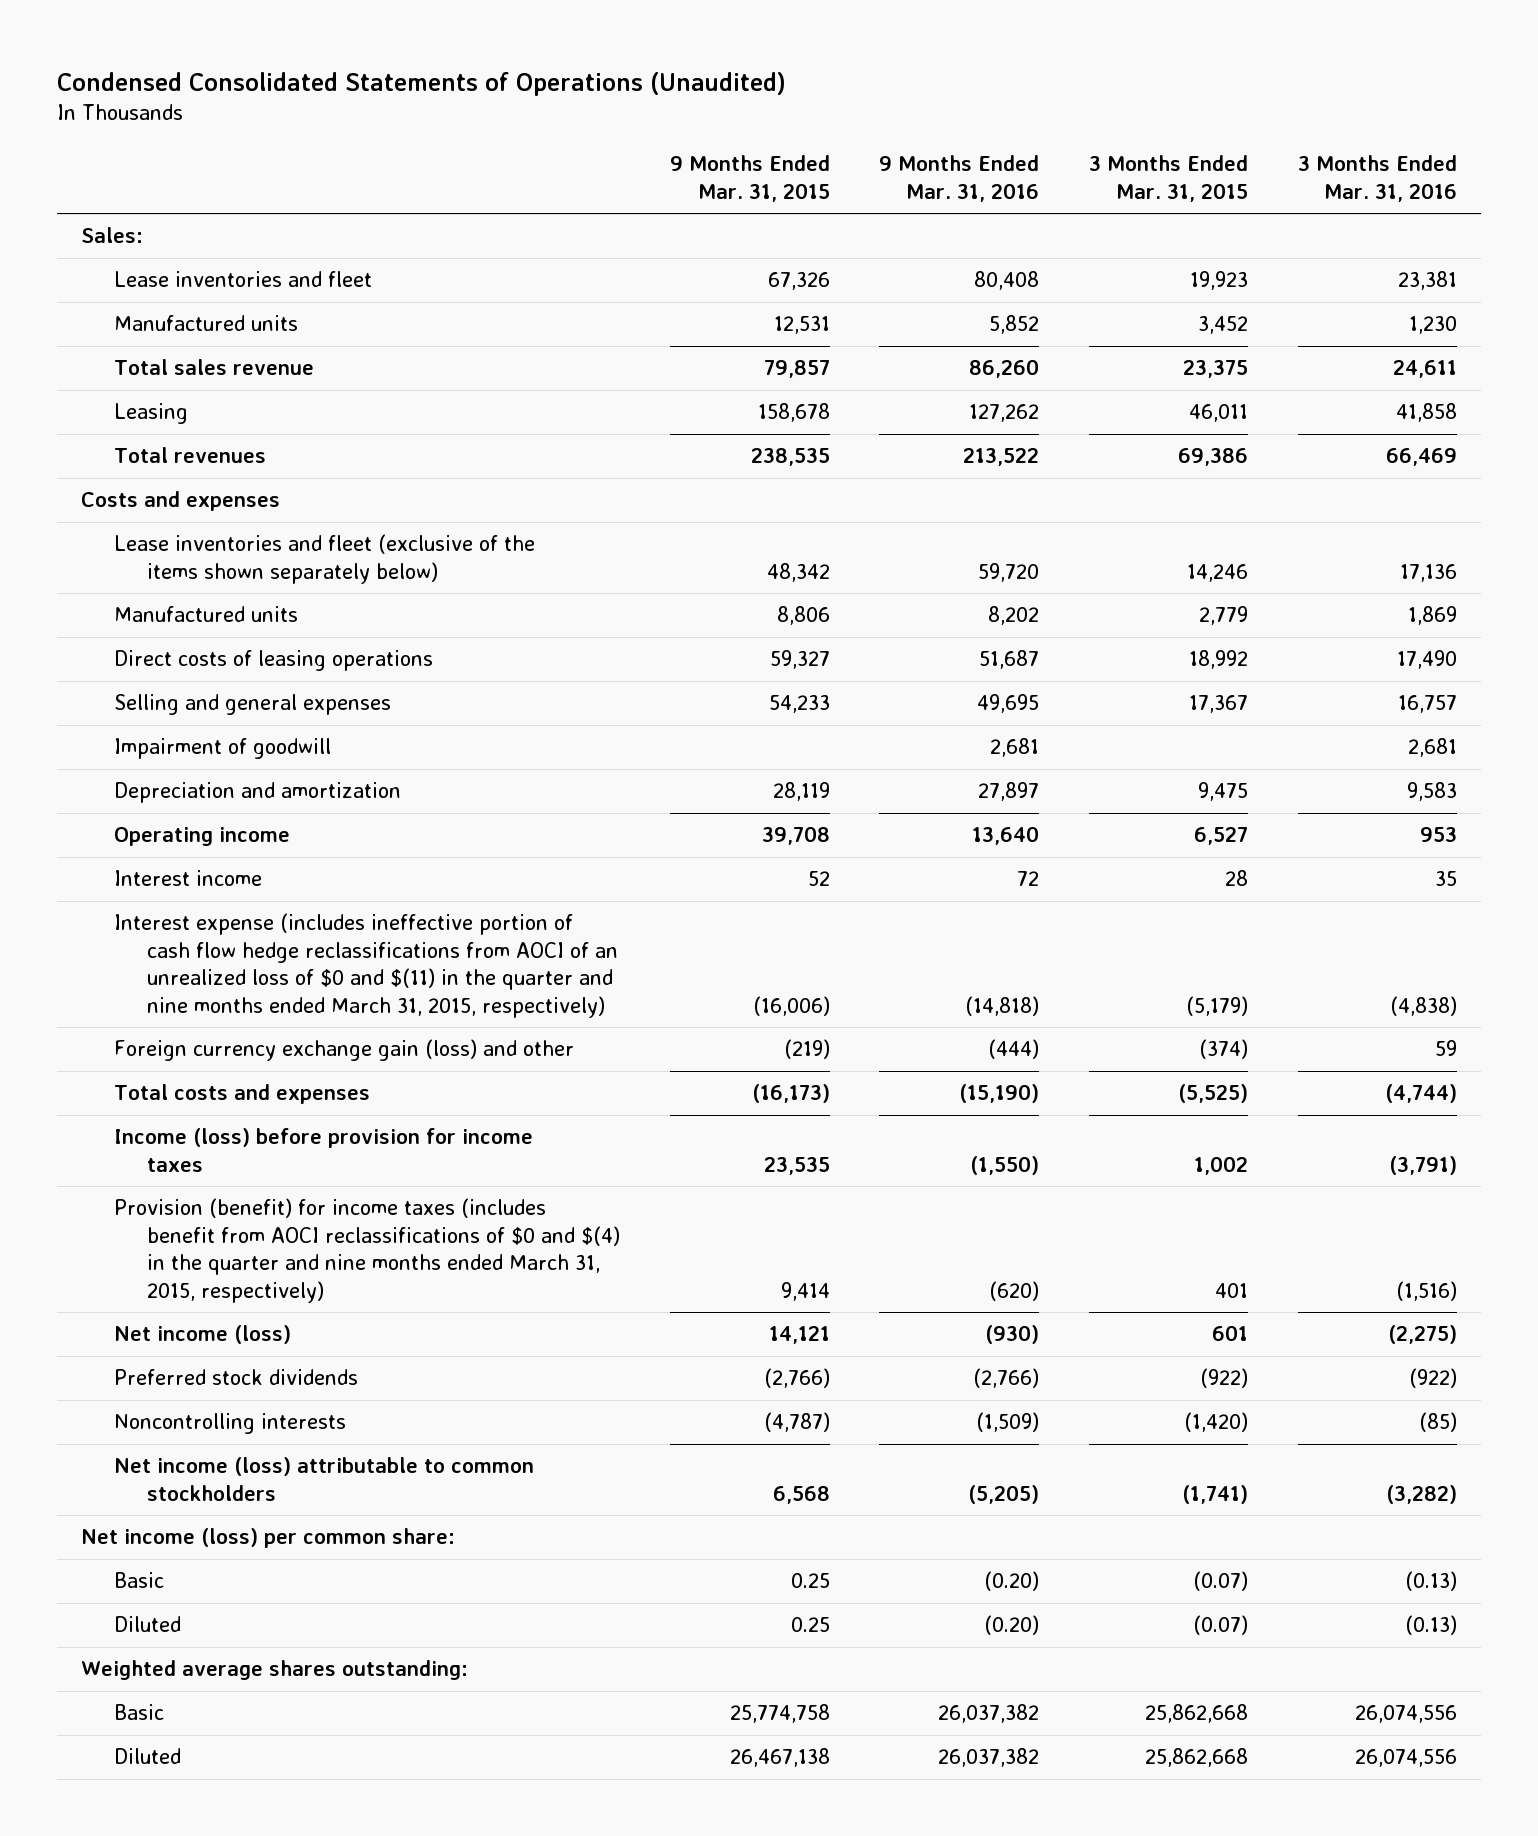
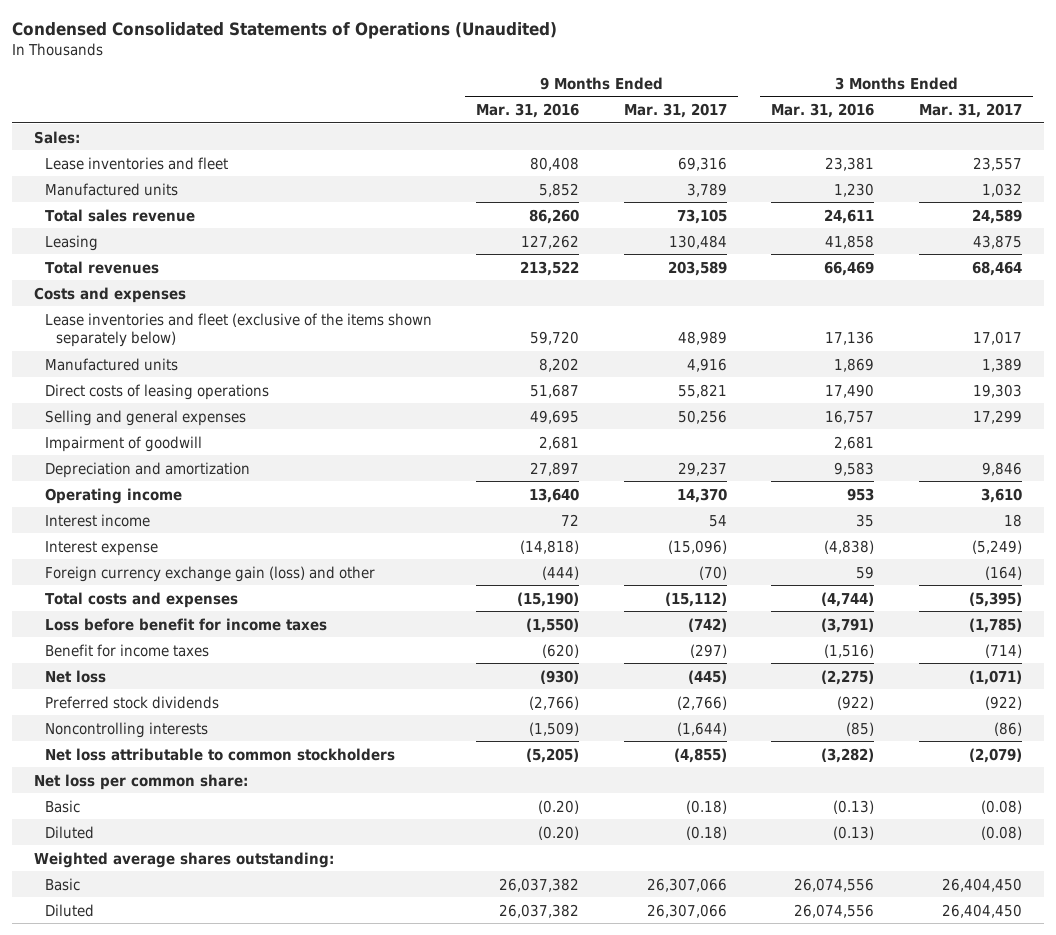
[669,155,830,202] 9 Months Ended Mar. 31, 2015 -> none
[1089,155,1249,202] 3 Months Ended Mar. 31, 2015 -> none
none -> [623,102,727,118] Mar. 31, 2017
none -> [918,102,1022,118] Mar. 31, 2017
[114,913,619,1018] Interest expense (includes ineffective portion of cash flow hedge reclassifications from AOCI of an unrealized loss of $0 and $(11) in the quarter and nine months ended March 31, 2015, respectively) -> [45,540,159,556] Interest expense
[114,1128,534,1172] Income (loss) before provision for income taxes -> [45,617,328,631] Loss before benefit for income taxes
[114,1198,621,1303] Provision (benefit) for income taxes (includes benefit from AOCI reclassifications of $0 and $(4) in the quarter and nine months ended March 31, 2015, respectively) -> [45,643,210,657] Benefit for income taxes
[114,1325,292,1345] Net income (loss) -> [45,669,107,683] Net loss
[114,1457,535,1501] Net income (loss) attributable to common stockholders -> [45,747,396,761] Net loss attributable to common stockholders
[81,1528,456,1549] Net income (loss) per common share: -> [34,773,249,790] Net loss per common share:

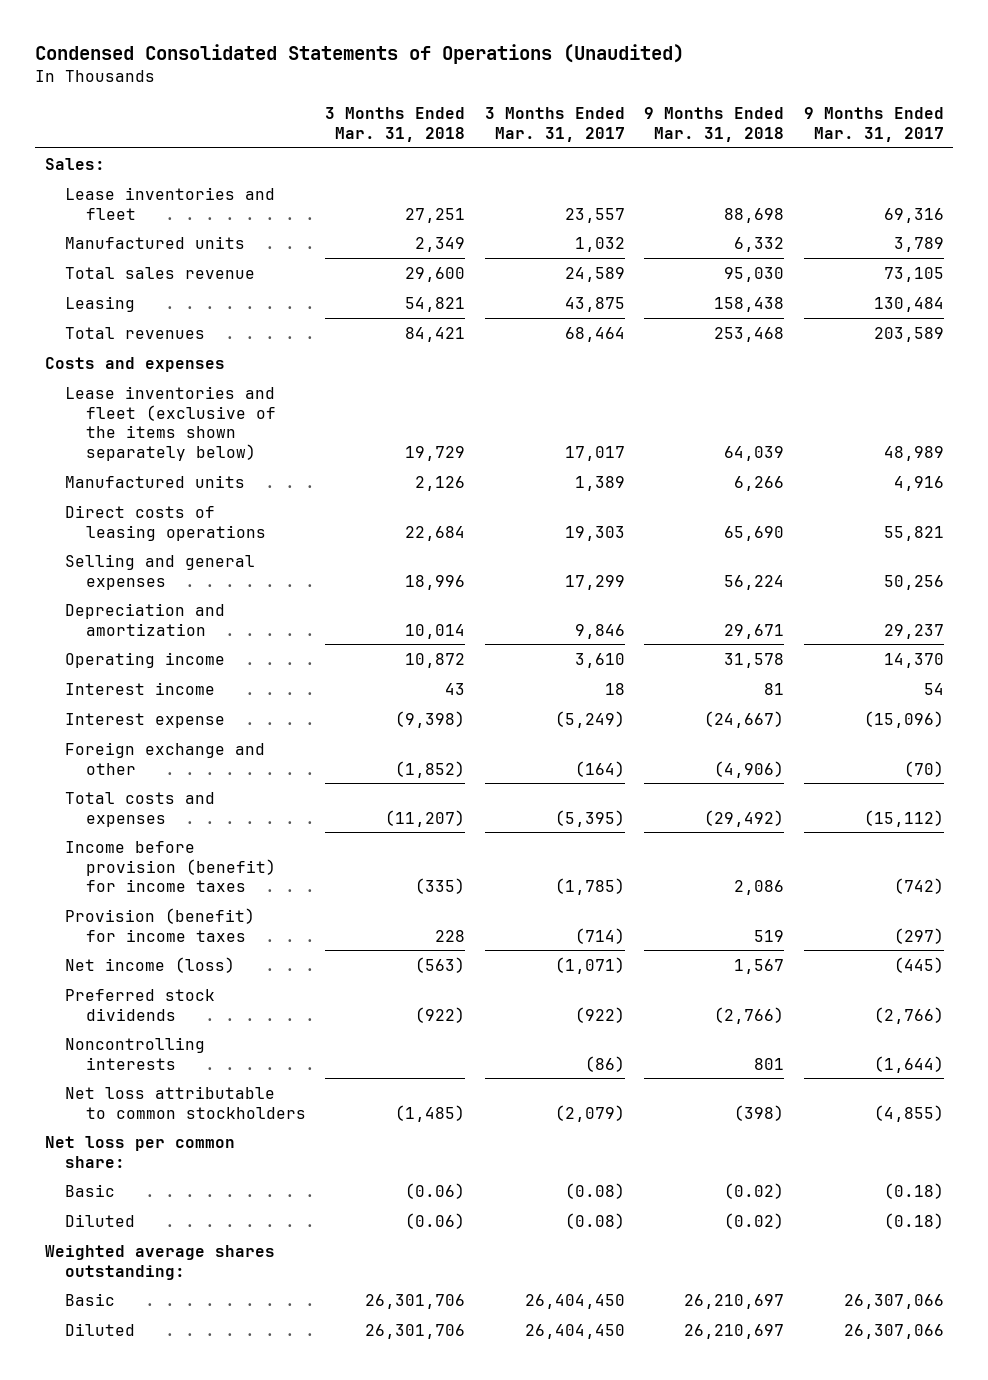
[476,102,580,118] Mar. 31, 2016 -> none
[771,102,875,118] Mar. 31, 2016 -> none
none -> [325,106,466,142] 3 Months Ended Mar. 31, 2018
none -> [644,106,785,142] 9 Months Ended Mar. 31, 2018
[45,435,203,452] Impairment of goodwill -> none
[45,565,376,582] Foreign currency exchange gain (loss) and other -> [65,741,266,775] Foreign exchange and other
[45,617,328,631] Loss before benefit for income taxes -> [65,840,276,893] Income before provision (benefit) for income taxes
[45,643,210,657] Benefit for income taxes -> [65,907,256,942] Provision (benefit) for income taxes
[45,669,107,683] Net loss -> [65,956,236,973] Net income (loss)

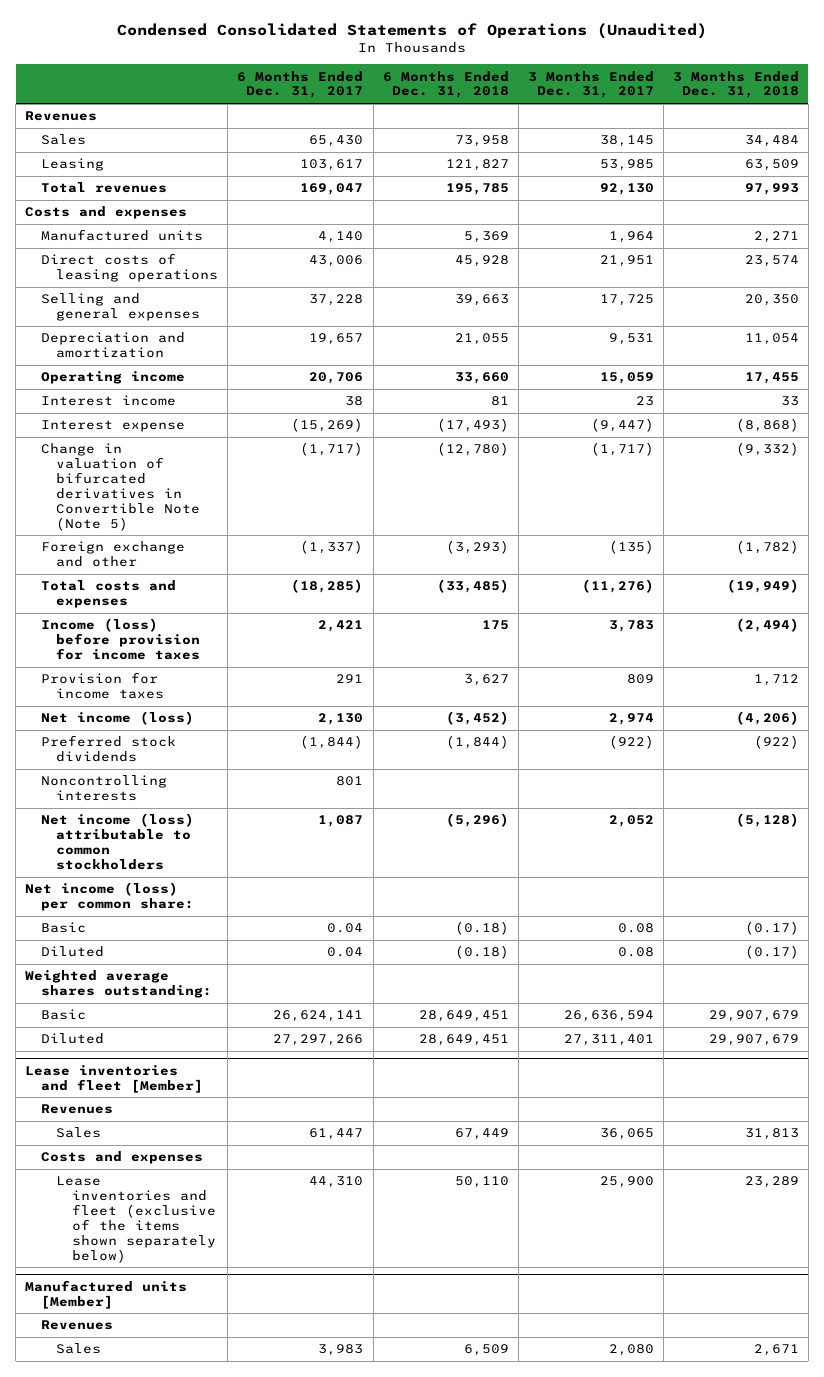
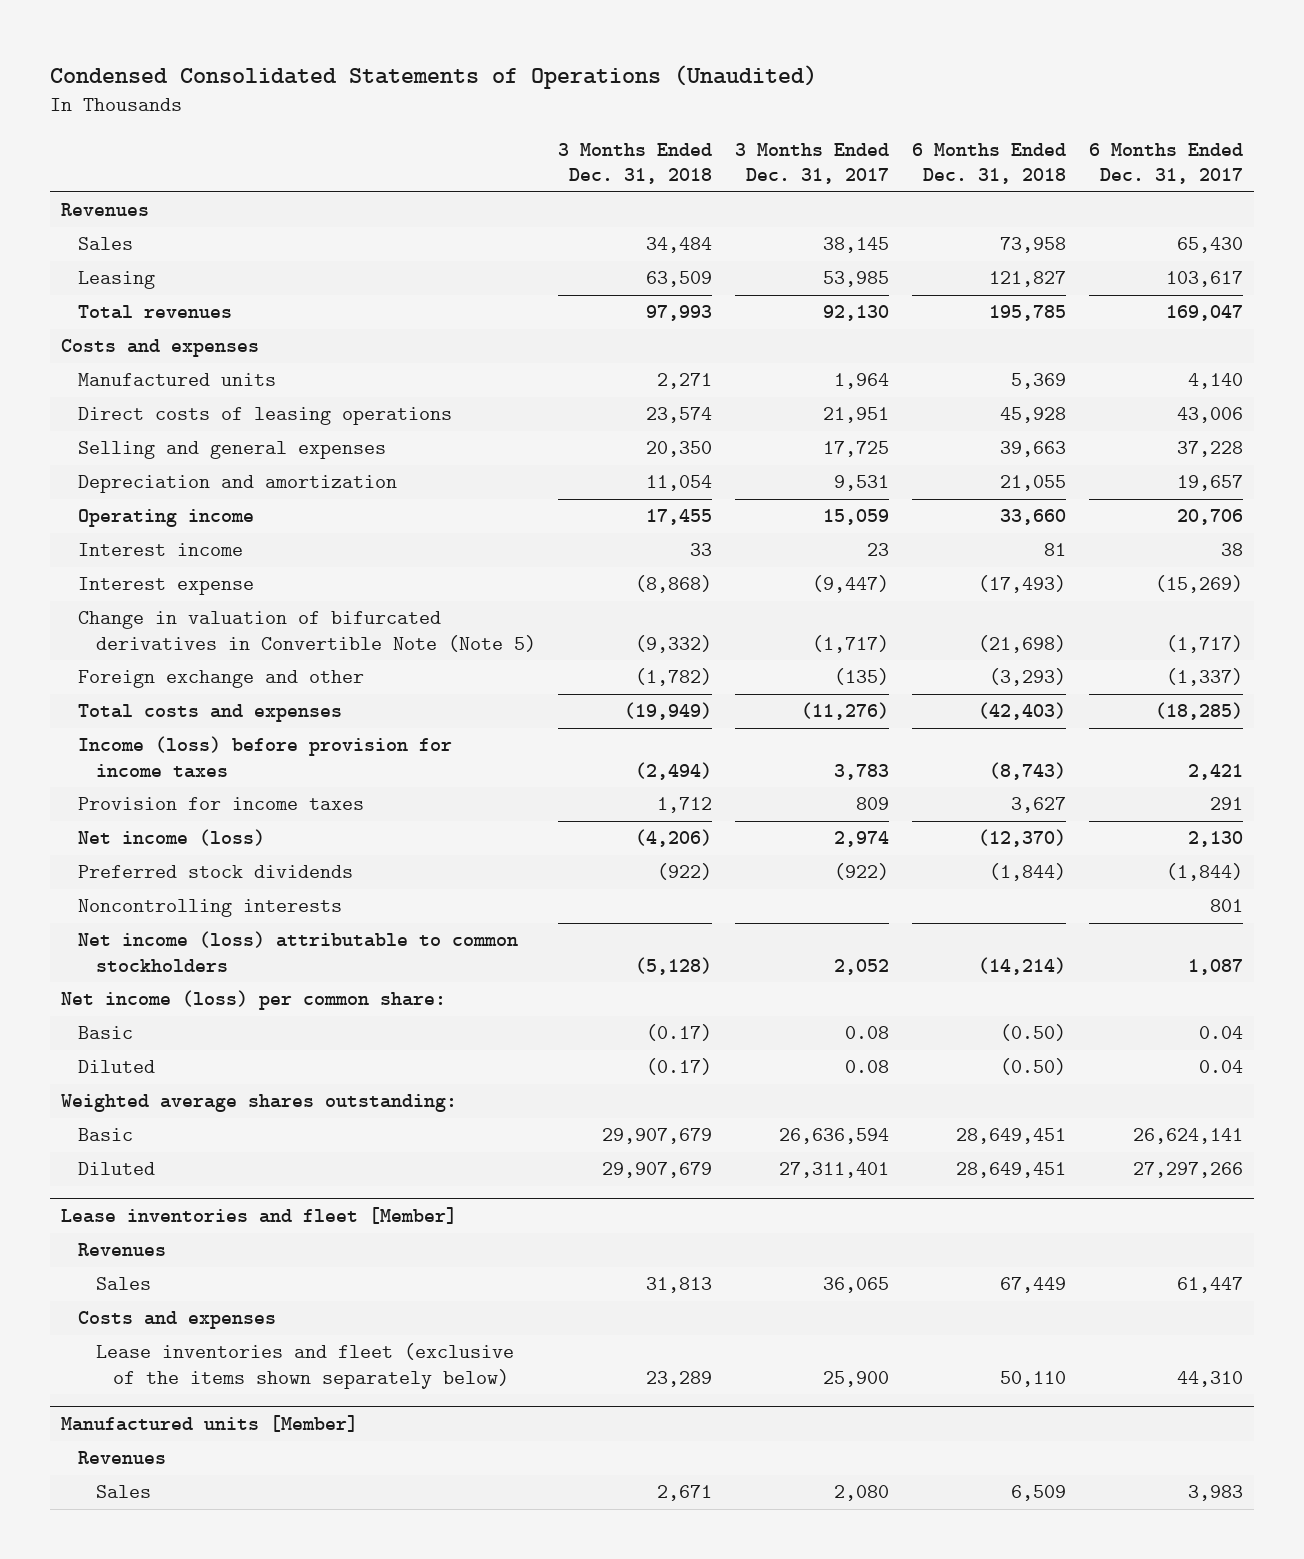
[436,442,509,457] (12,780) -> [978,634,1067,653] (21,698)
[436,579,509,594] (33,485) -> [978,702,1067,721] (42,403)
[481,620,509,631] 175 -> [989,761,1067,780] (8,743)
[445,711,509,726] (3,452) -> [978,829,1067,848] (12,370)
[445,813,509,828] (5,296) -> [978,956,1067,975] (14,214)
[454,921,509,936] (0.18) -> [1000,1024,1067,1042] (0.50)
[454,945,509,960] (0.18) -> [1000,1058,1067,1076] (0.50)

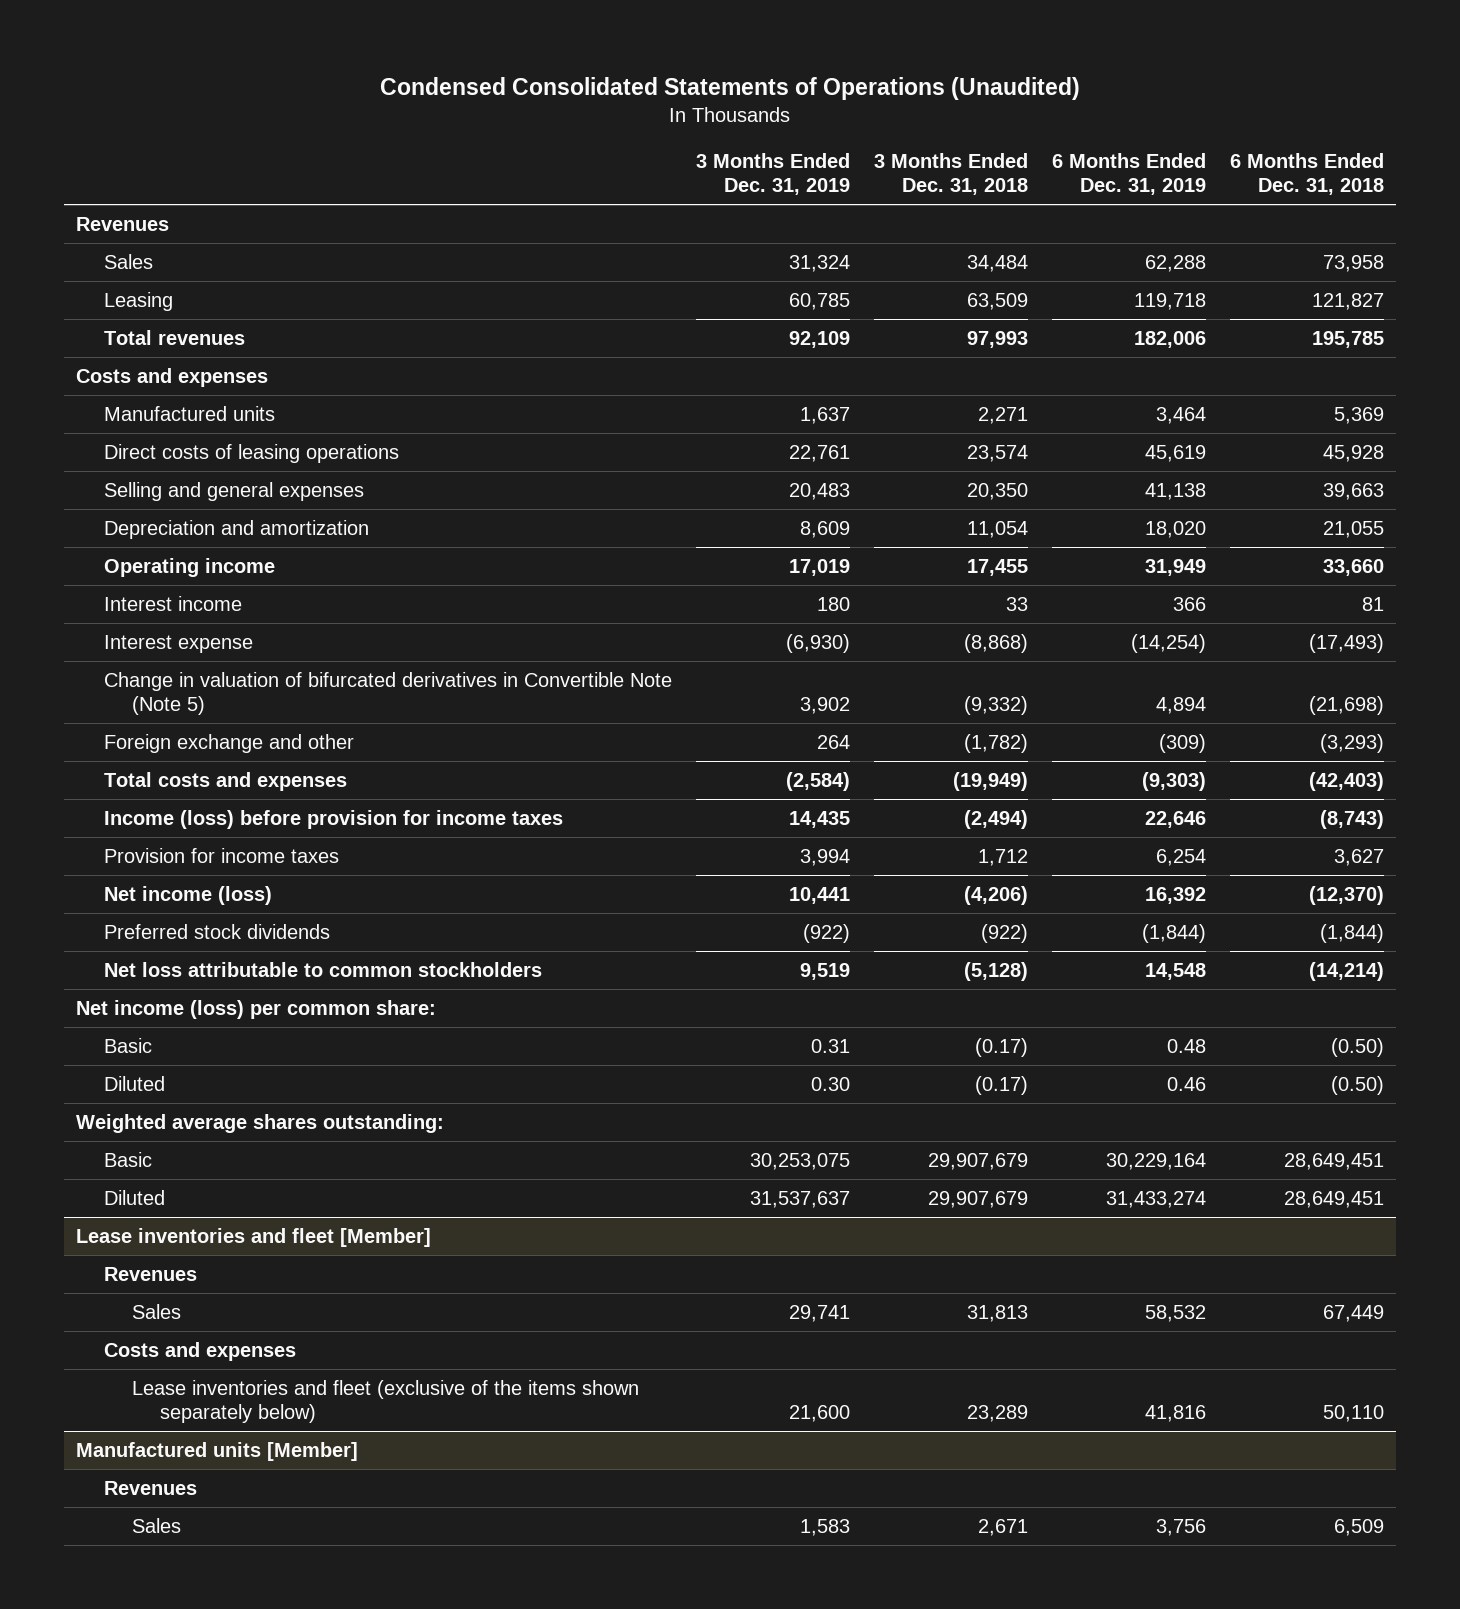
[735,142,890,185] 3 Months Ended Dec. 31, 2017 -> none
[1088,142,1243,185] 6 Months Ended Dec. 31, 2017 -> none
none -> [696,152,851,195] 3 Months Ended Dec. 31, 2019
none -> [1052,152,1207,195] 6 Months Ended Dec. 31, 2019
[78,899,343,918] Noncontrolling interests -> none
[78,931,519,972] Net income (loss) attributable to common stockholders -> [104,961,543,977] Net loss attributable to common stockholders

